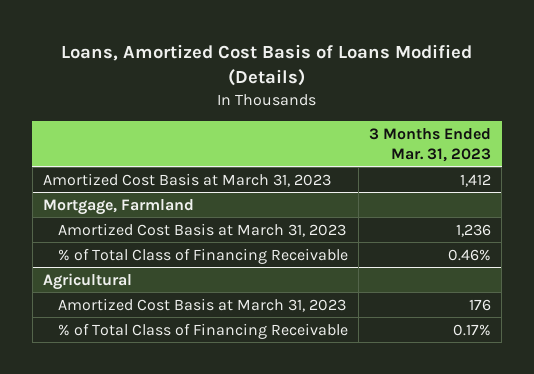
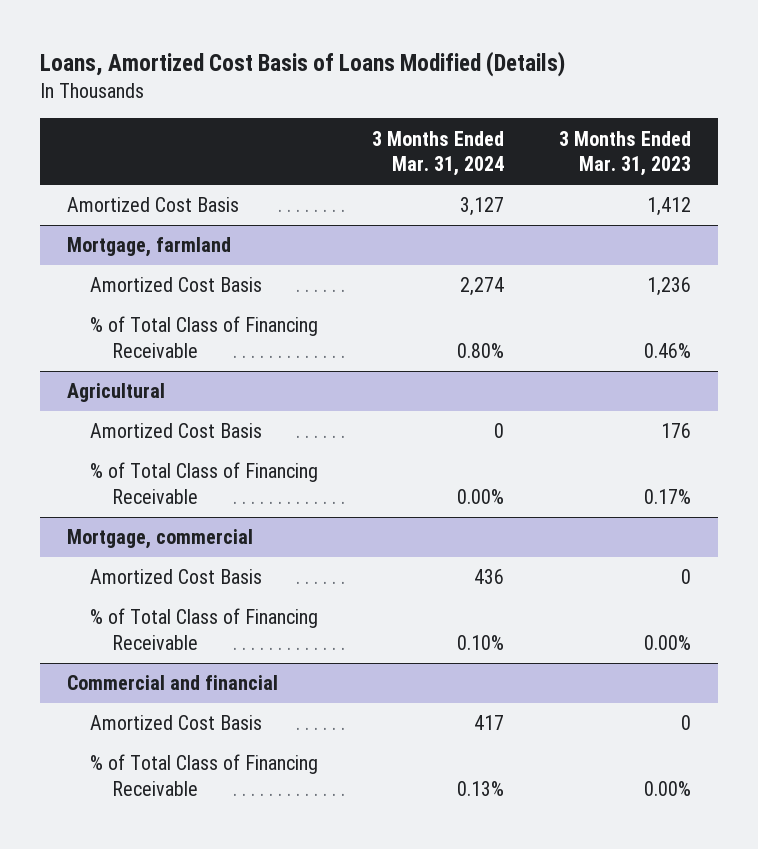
none -> [372,130,505,177] 3 Months Ended Mar. 31, 2024
[42,172,331,187] Amortized Cost Basis at March 31, 2023 -> [67,197,240,213] Amortized Cost Basis
[42,198,194,215] Mortgage, Farmland -> [67,237,232,258] Mortgage, farmland
[58,222,347,237] Amortized Cost Basis at March 31, 2023 -> [89,277,262,293] Amortized Cost Basis
[58,297,347,312] Amortized Cost Basis at March 31, 2023 -> [89,423,262,439] Amortized Cost Basis
none -> [67,529,254,550] Mortgage, commercial
none -> [89,569,262,585] Amortized Cost Basis
none -> [89,608,318,650] % of Total Class of Financing Receivable
none -> [67,675,279,691] Commercial and financial
none -> [89,715,262,731] Amortized Cost Basis
none -> [89,754,318,796] % of Total Class of Financing Receivable

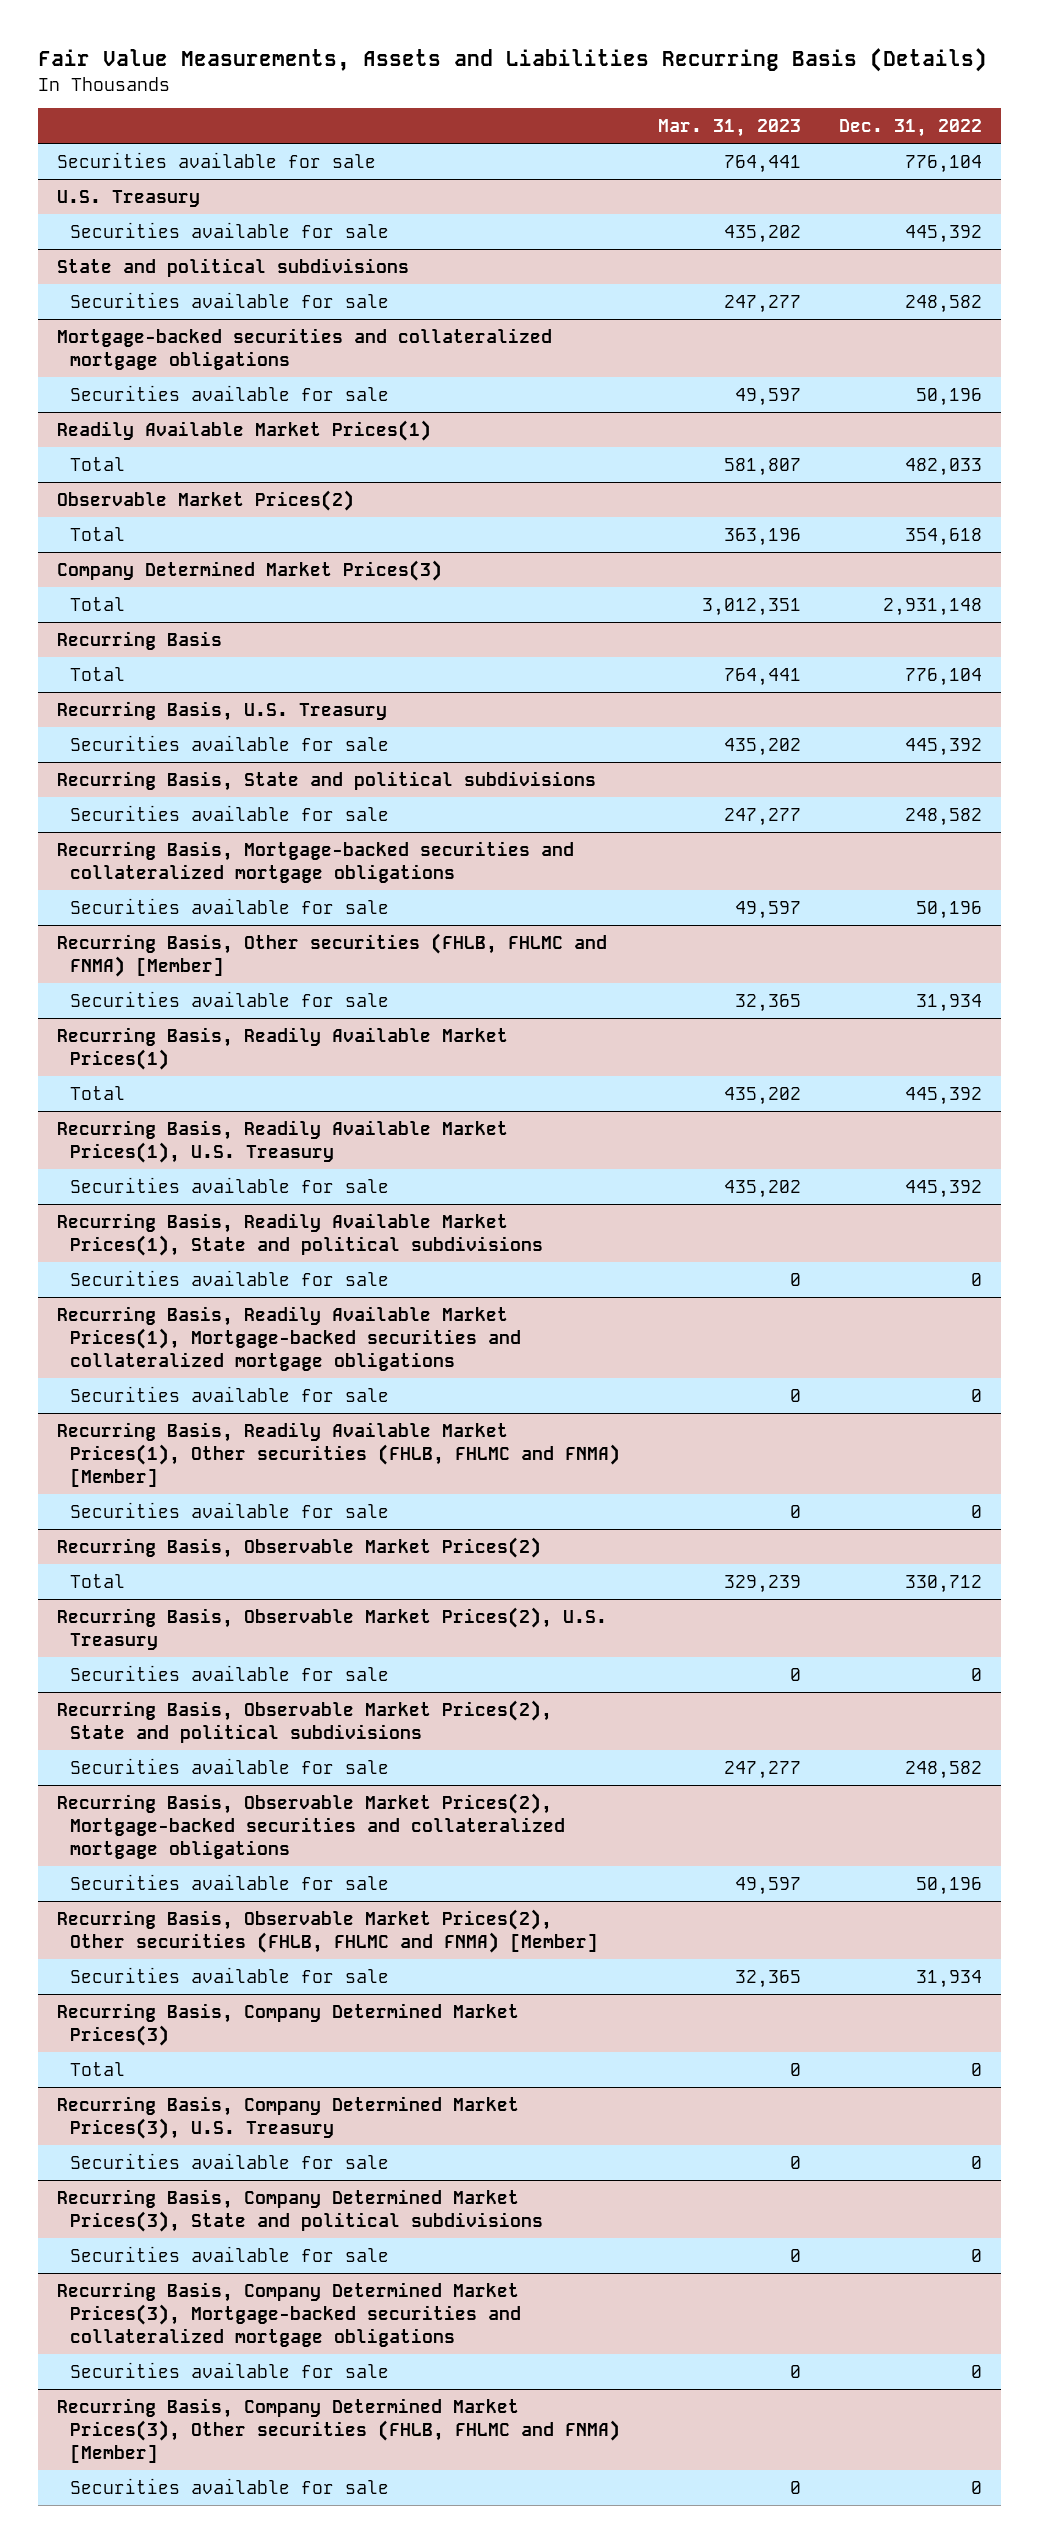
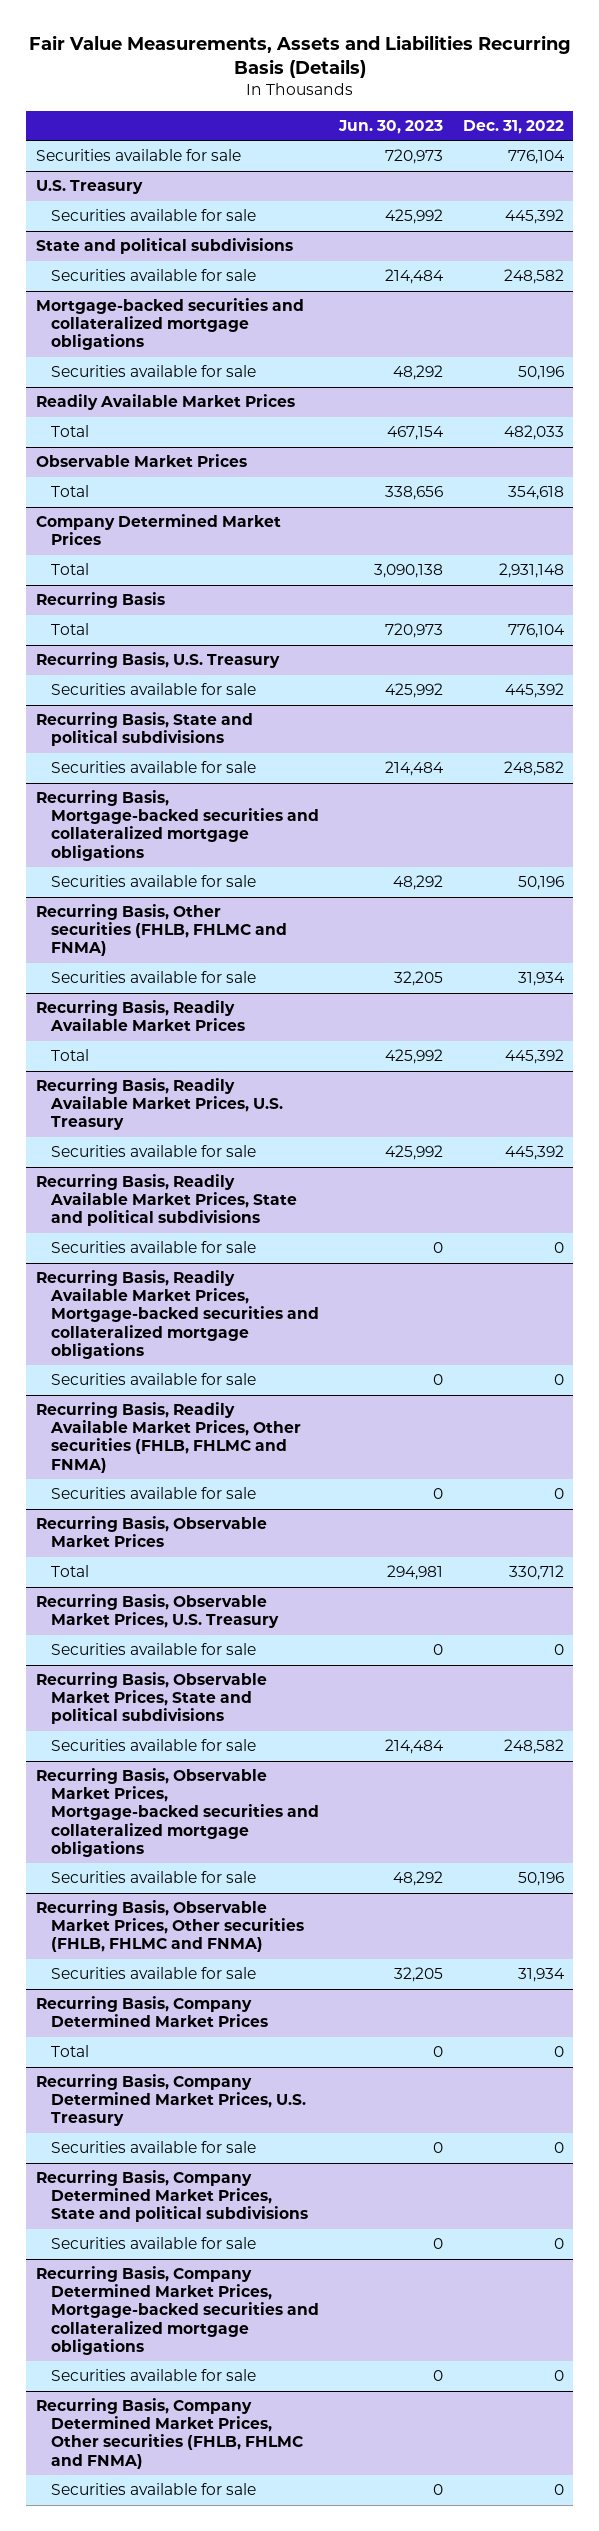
[658,119,802,138] Mar. 31, 2023 -> none
none -> [337,120,443,135] Jun. 30, 2023
[57,419,432,441] Readily Available Market Prices(1) -> [35,394,295,411] Readily Available Market Prices
[57,489,355,511] Observable Market Prices(2) -> [35,454,247,468] Observable Market Prices
[57,559,443,581] Company Determined Market Prices(3) -> [35,514,281,546] Company Determined Market Prices
[57,932,608,978] Recurring Basis, Other securities (FHLB, FHLMC and FNMA) [Member] -> [35,904,287,957] Recurring Basis, Other securities (FHLB, FHLMC and FNMA)
[57,1026,509,1071] Recurring Basis, Readily Available Market Prices(1) -> [35,1000,245,1032] Recurring Basis, Readily Available Market Prices
[57,1119,509,1164] Recurring Basis, Readily Available Market Prices(1), U.S. Treasury -> [35,1078,283,1131] Recurring Basis, Readily Available Market Prices, U.S. Treasury
[57,1212,543,1257] Recurring Basis, Readily Available Market Prices(1), State and political subdivisions -> [35,1174,297,1227] Recurring Basis, Readily Available Market Prices, State and political subdivisions
[57,1305,521,1372] Recurring Basis, Readily Available Market Prices(1), Mortgage-backed securities and collateralized mortgage obligations -> [35,1270,319,1359] Recurring Basis, Readily Available Market Prices, Mortgage-backed securities and collateralized mortgage obligations
[57,1421,620,1488] Recurring Basis, Readily Available Market Prices(1), Other securities (FHLB, FHLMC and FNMA) [Member] -> [35,1402,301,1473] Recurring Basis, Readily Available Market Prices, Other securities (FHLB, FHLMC and FNMA)
[57,1536,542,1558] Recurring Basis, Observable Market Prices(2) -> [35,1516,267,1548] Recurring Basis, Observable Market Prices
[57,1606,608,1651] Recurring Basis, Observable Market Prices(2), U.S. Treasury -> [35,1594,279,1629] Recurring Basis, Observable Market Prices, U.S. Treasury
[57,1699,553,1744] Recurring Basis, Observable Market Prices(2), State and political subdivisions -> [35,1672,267,1725] Recurring Basis, Observable Market Prices, State and political subdivisions
[57,1792,565,1860] Recurring Basis, Observable Market Prices(2), Mortgage-backed securities and collateralized mortgage obligations -> [35,1768,319,1857] Recurring Basis, Observable Market Prices, Mortgage-backed securities and collateralized mortgage obligations
[57,1908,598,1954] Recurring Basis, Observable Market Prices(2), Other securities (FHLB, FHLMC and FNMA) [Member] -> [35,1900,304,1953] Recurring Basis, Observable Market Prices, Other securities (FHLB, FHLMC and FNMA)
[57,2002,520,2047] Recurring Basis, Company Determined Market Prices(3) -> [35,1996,268,2028] Recurring Basis, Company Determined Market Prices
[57,2095,520,2140] Recurring Basis, Company Determined Market Prices(3), U.S. Treasury -> [35,2074,306,2127] Recurring Basis, Company Determined Market Prices, U.S. Treasury
[57,2188,543,2233] Recurring Basis, Company Determined Market Prices(3), State and political subdivisions -> [35,2170,308,2223] Recurring Basis, Company Determined Market Prices, State and political subdivisions
[57,2281,521,2348] Recurring Basis, Company Determined Market Prices(3), Mortgage-backed securities and collateralized mortgage obligations -> [35,2266,319,2355] Recurring Basis, Company Determined Market Prices, Mortgage-backed securities and collateralized mortgage obligations
[57,2397,620,2464] Recurring Basis, Company Determined Market Prices(3), Other securities (FHLB, FHLMC and FNMA) [Member] -> [35,2398,303,2469] Recurring Basis, Company Determined Market Prices, Other securities (FHLB, FHLMC and FNMA)

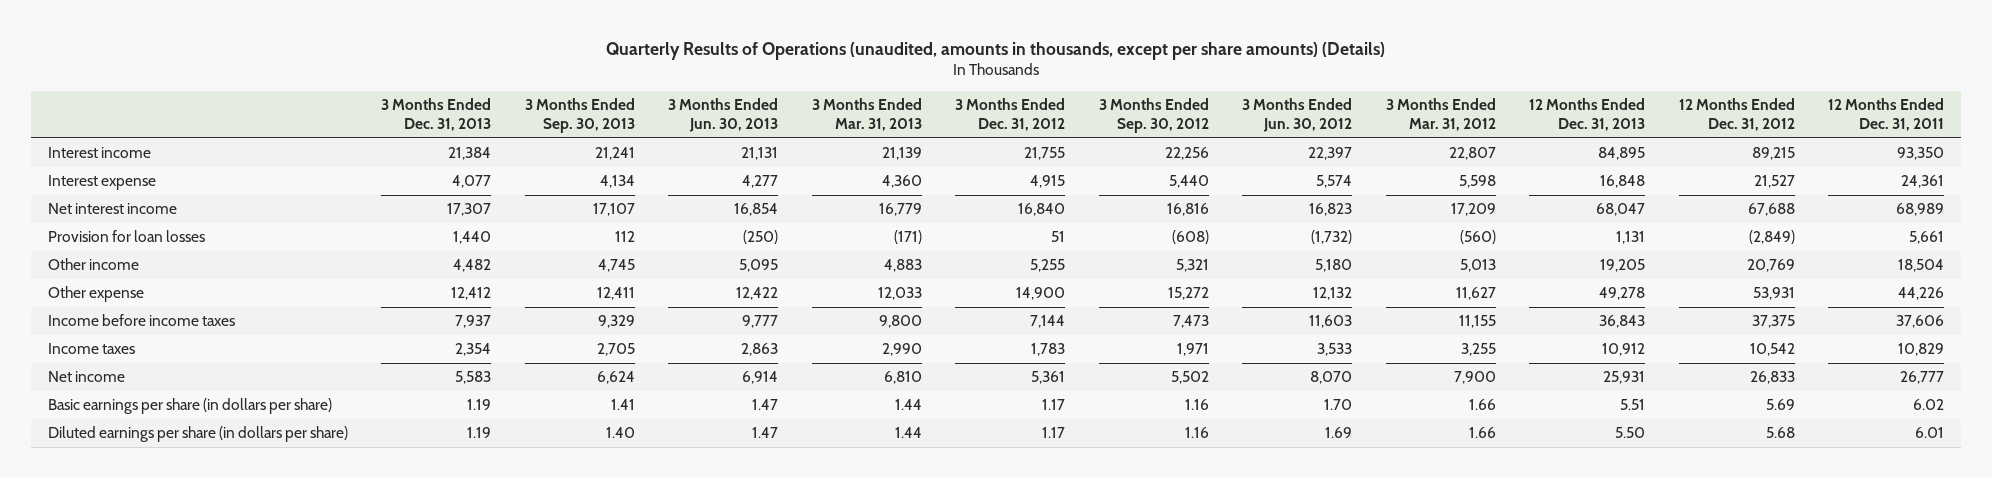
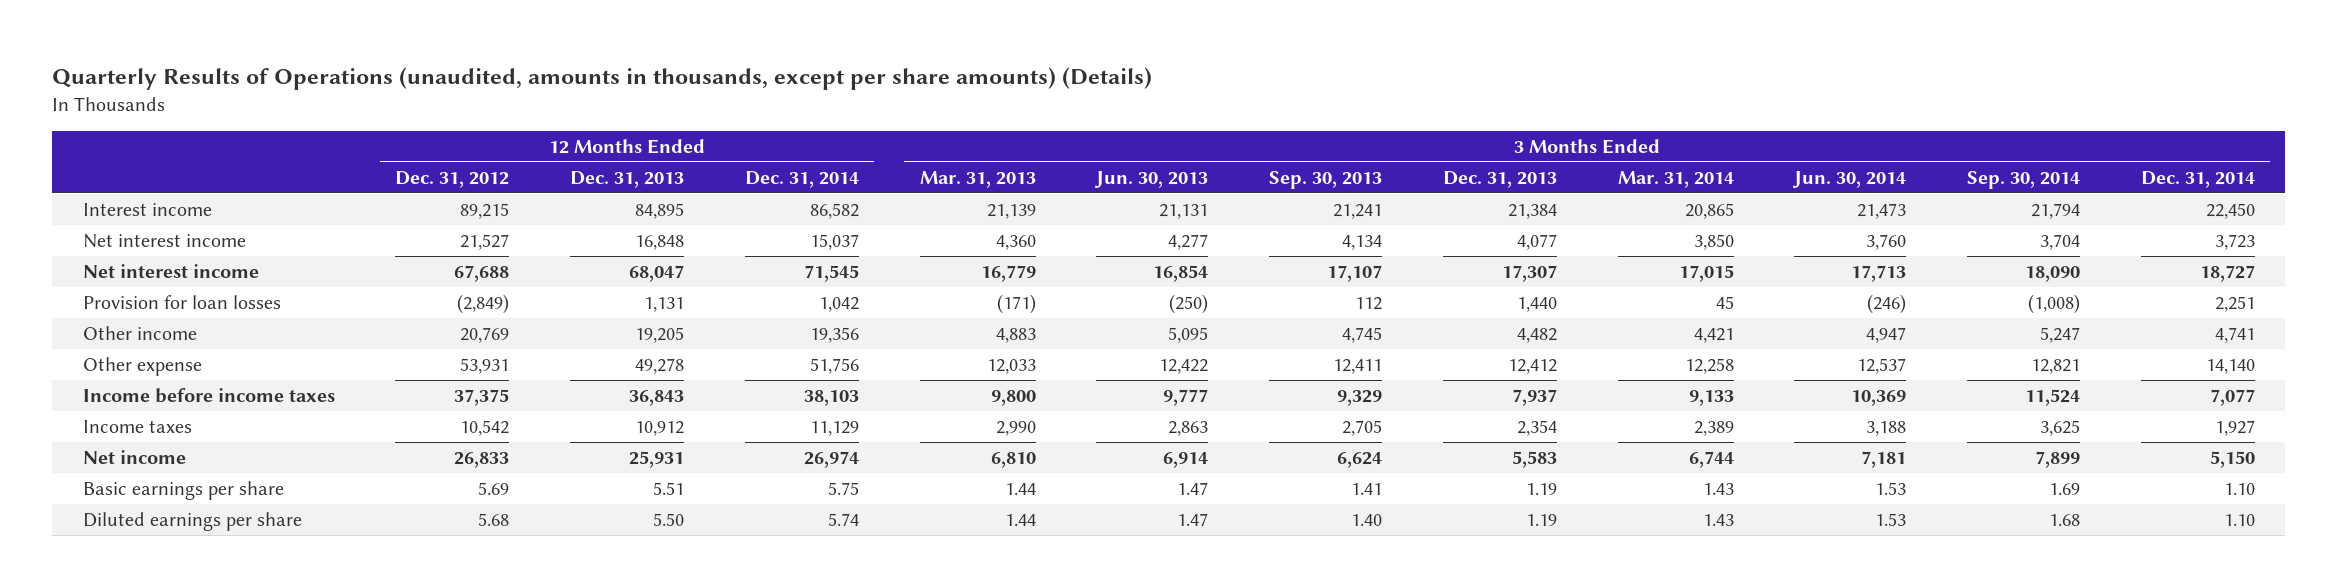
[955,98,1066,132] 3 Months Ended Dec. 31, 2012 -> none
[1098,98,1209,134] 3 Months Ended Sep. 30, 2012 -> none
[1242,98,1353,133] 3 Months Ended Jun. 30, 2012 -> none
[1385,98,1496,132] 3 Months Ended Mar. 31, 2012 -> none
[1828,98,1945,132] 12 Months Ended Dec. 31, 2011 -> none
none -> [744,170,859,188] Dec. 31, 2014
none -> [1617,170,1734,188] Mar. 31, 2014
none -> [1792,170,1907,188] Jun. 30, 2014
none -> [1967,170,2081,189] Sep. 30, 2014
none -> [2140,170,2255,188] Dec. 31, 2014
[47,175,156,191] Interest expense -> [82,233,246,248] Net interest income
[47,398,332,415] Basic earnings per share (in dollars per share) -> [82,480,284,500] Basic earnings per share
[47,426,348,443] Diluted earnings per share (in dollars per share) -> [82,511,302,531] Diluted earnings per share

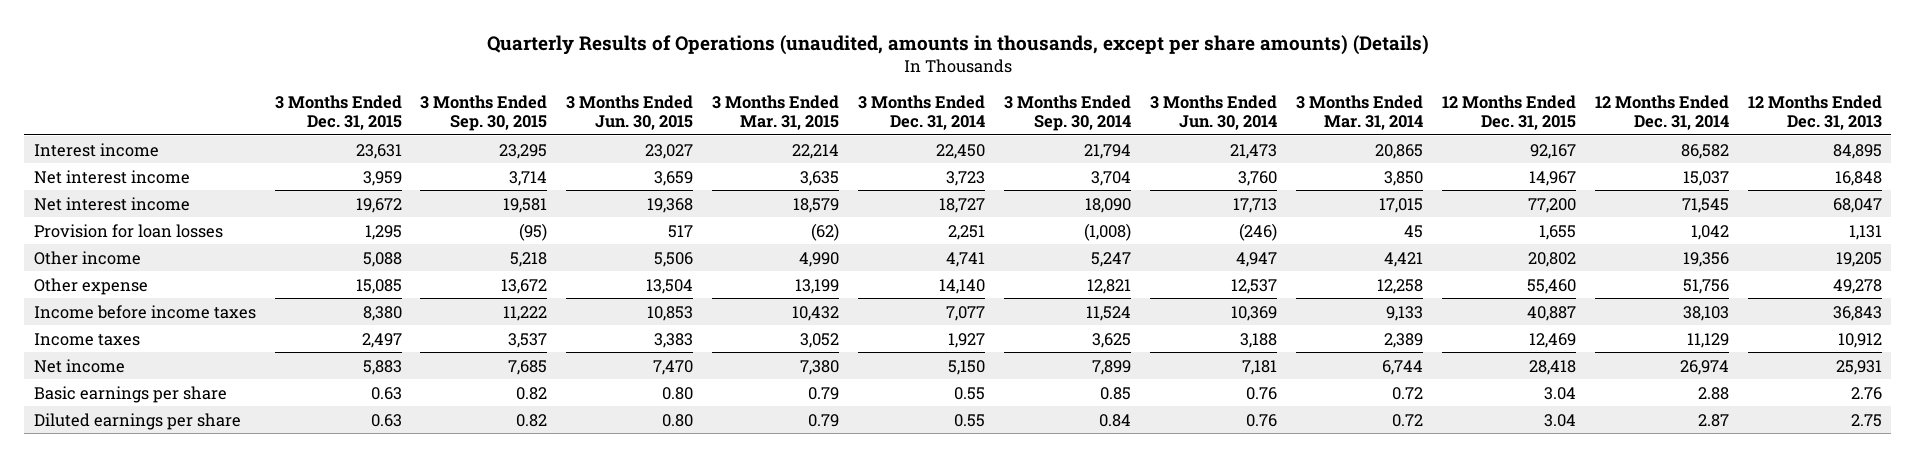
[395,170,510,188] Dec. 31, 2012 -> none
[919,170,1036,188] Mar. 31, 2013 -> none
[1094,170,1209,188] Jun. 30, 2013 -> none
[1269,170,1383,189] Sep. 30, 2013 -> none
[1442,170,1557,188] Dec. 31, 2013 -> none
none -> [274,94,402,130] 3 Months Ended Dec. 31, 2015
none -> [420,94,548,131] 3 Months Ended Sep. 30, 2015
none -> [566,94,694,130] 3 Months Ended Jun. 30, 2015
none -> [712,94,840,130] 3 Months Ended Mar. 31, 2015
none -> [1442,94,1577,130] 12 Months Ended Dec. 31, 2015
[653,481,685,495] 5.51 -> [1850,386,1882,400] 2.76
[827,481,859,495] 5.75 -> [1698,386,1730,400] 2.88
[1702,482,1734,495] 1.43 -> [1392,386,1424,400] 0.72
[1875,481,1907,495] 1.53 -> [1246,386,1278,400] 0.76
[2049,482,2081,495] 1.69 -> [1100,386,1132,400] 0.85
[2223,482,2255,495] 1.10 -> [954,386,986,400] 0.55
[653,512,685,526] 5.50 -> [1850,413,1882,427] 2.75
[827,512,859,526] 5.74 -> [1698,413,1730,427] 2.87
[1702,513,1734,526] 1.43 -> [1392,413,1424,427] 0.72
[1875,512,1907,526] 1.53 -> [1246,413,1278,427] 0.76
[2049,513,2081,526] 1.68 -> [1099,413,1132,427] 0.84
[2223,513,2255,526] 1.10 -> [954,413,986,427] 0.55

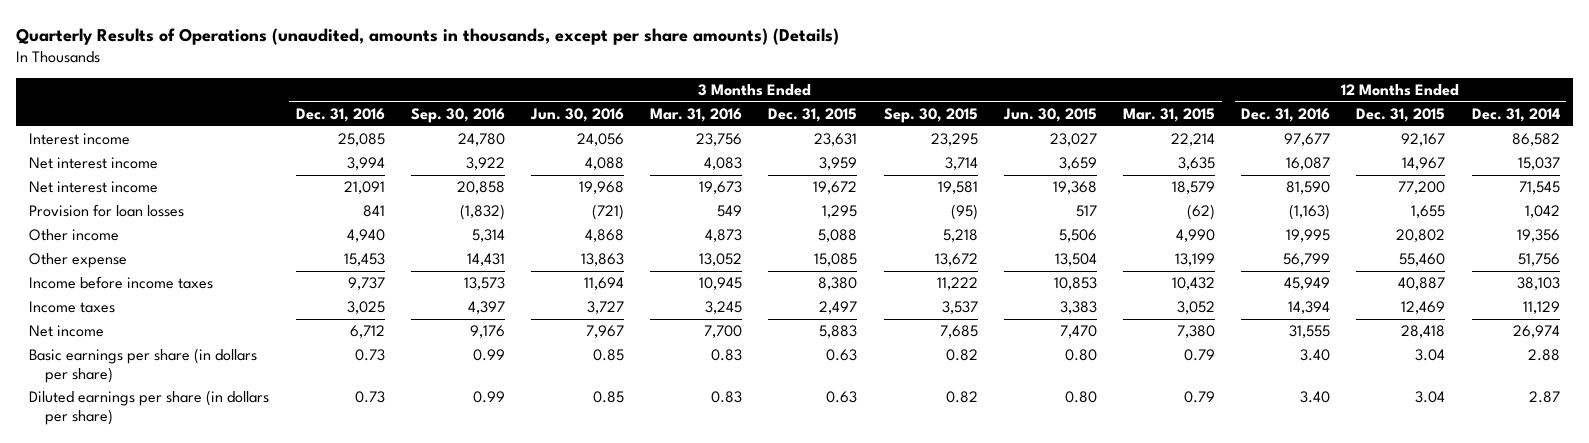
[858,94,986,130] 3 Months Ended Dec. 31, 2014 -> none
[1004,94,1132,131] 3 Months Ended Sep. 30, 2014 -> none
[1150,94,1278,130] 3 Months Ended Jun. 30, 2014 -> none
[1296,94,1424,130] 3 Months Ended Mar. 31, 2014 -> none
[1747,94,1882,130] 12 Months Ended Dec. 31, 2013 -> none
none -> [295,108,385,123] Dec. 31, 2016
none -> [410,108,505,124] Sep. 30, 2016
none -> [530,108,625,123] Jun. 30, 2016
none -> [650,108,743,123] Mar. 31, 2016
none -> [1241,108,1331,123] Dec. 31, 2016
[33,385,227,403] Basic earnings per share -> [29,348,258,383] Basic earnings per share (in dollars per share)
[33,412,241,430] Diluted earnings per share -> [29,390,270,425] Diluted earnings per share (in dollars per share)

